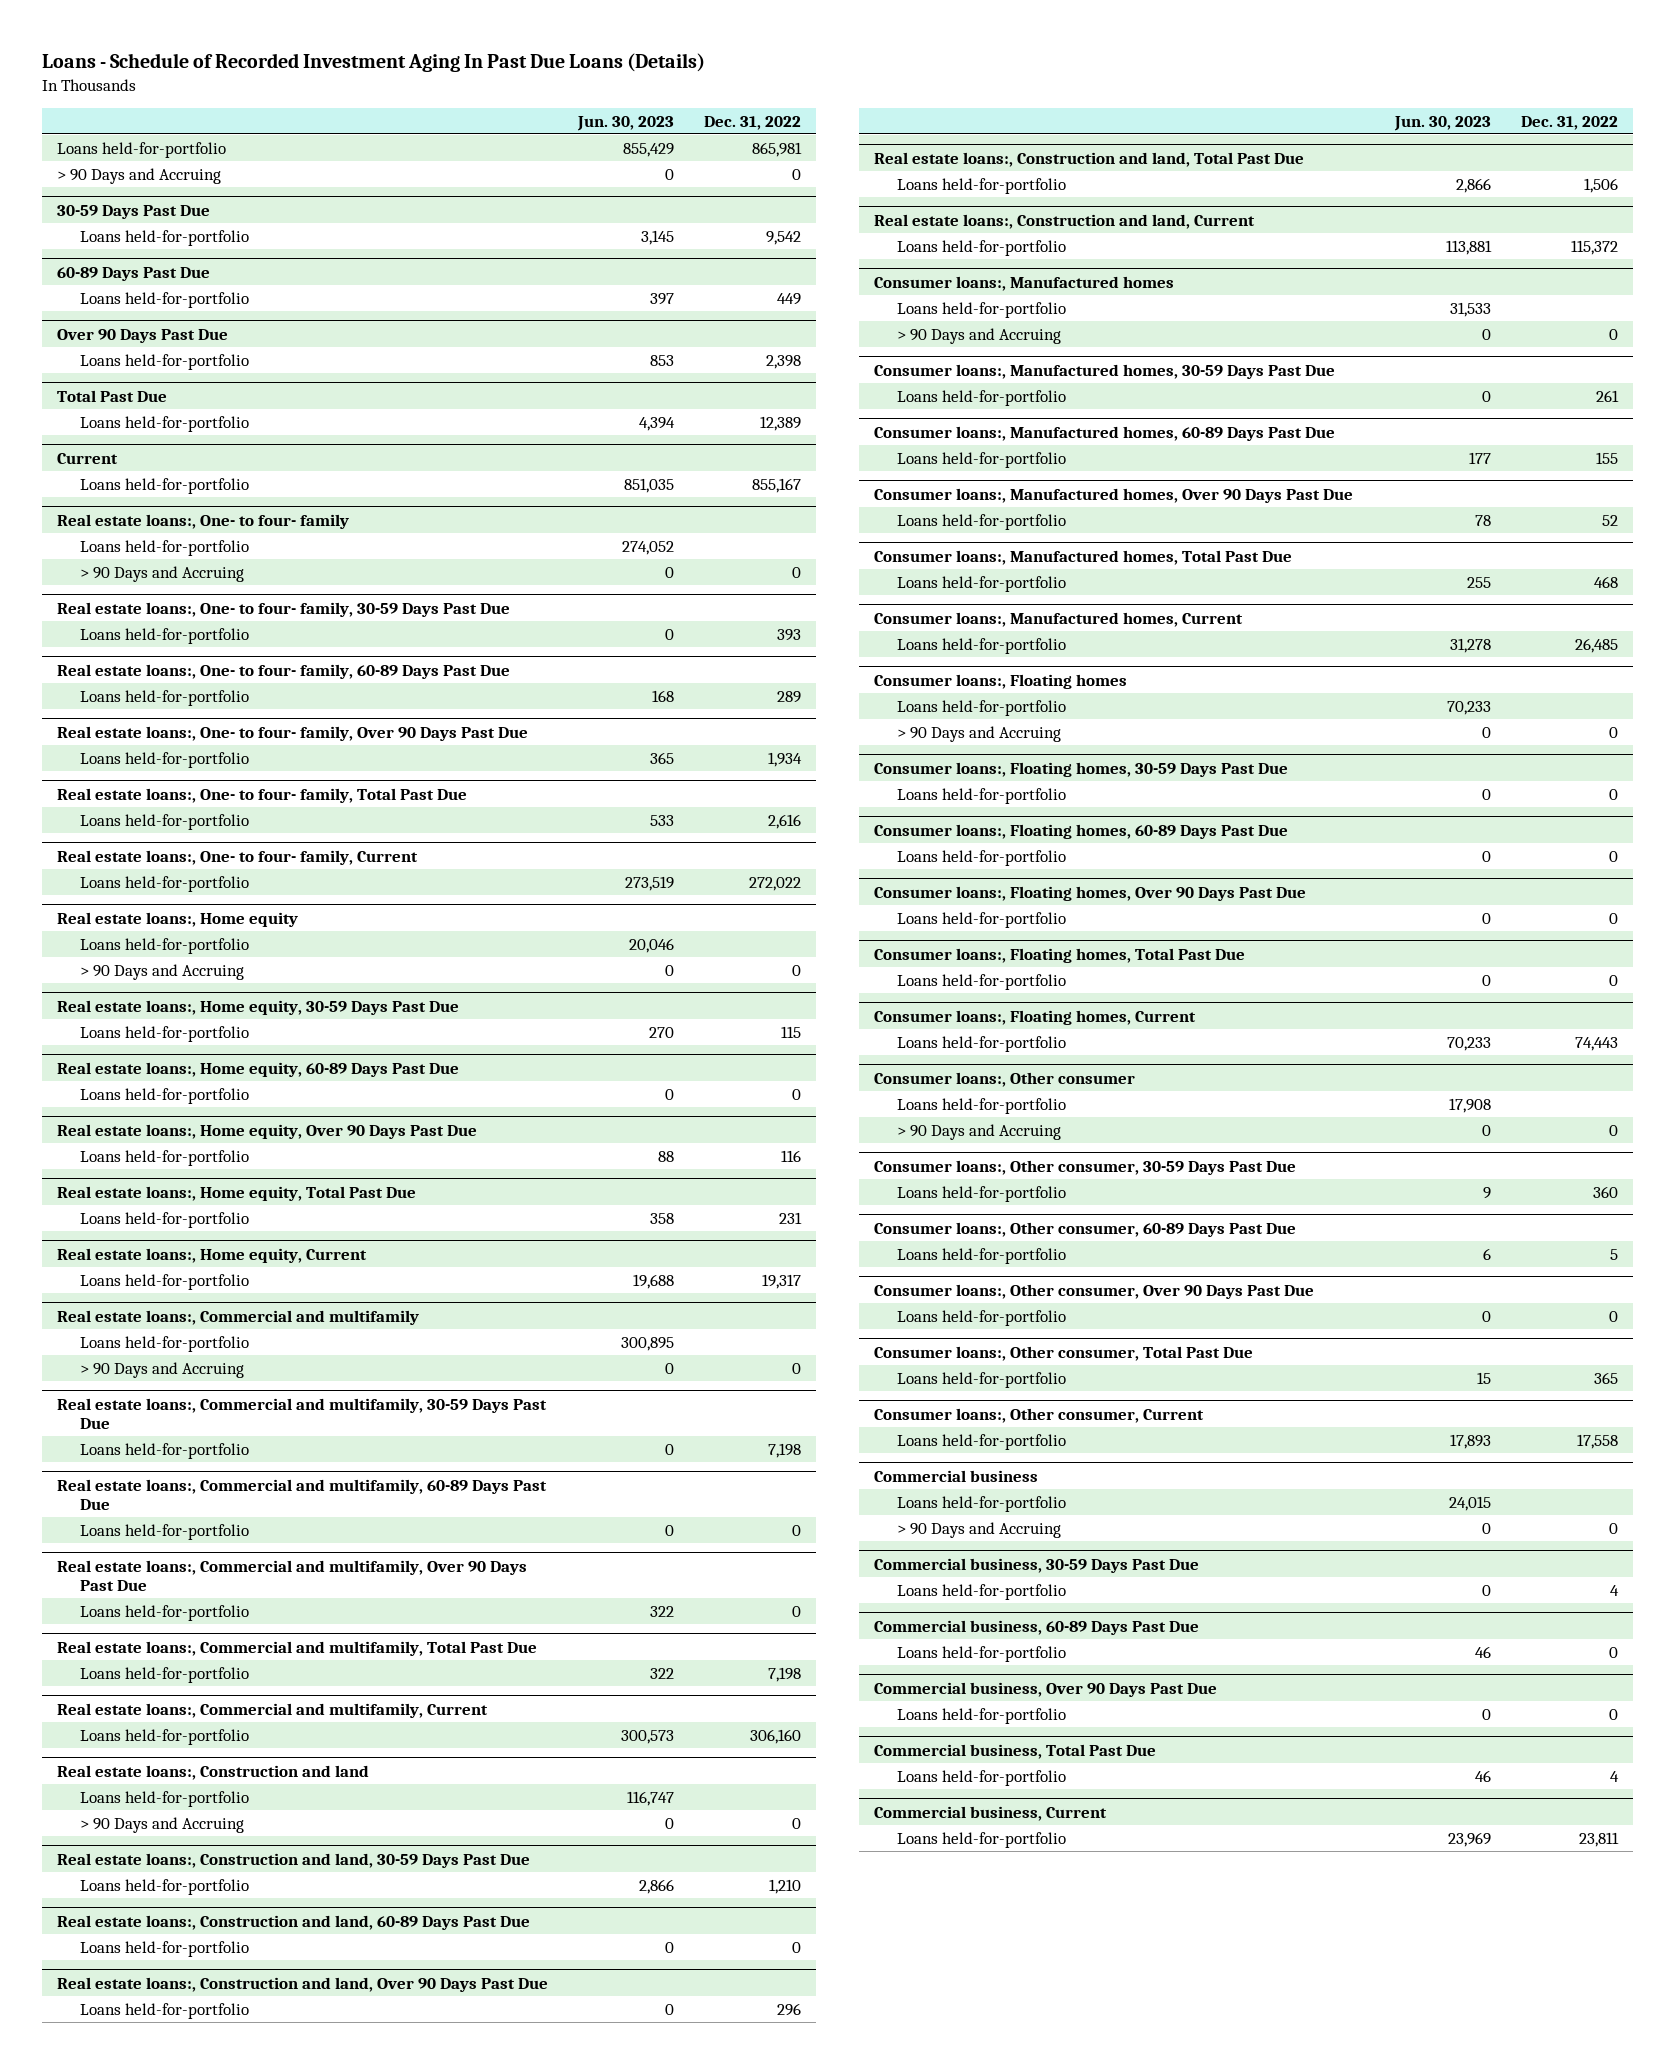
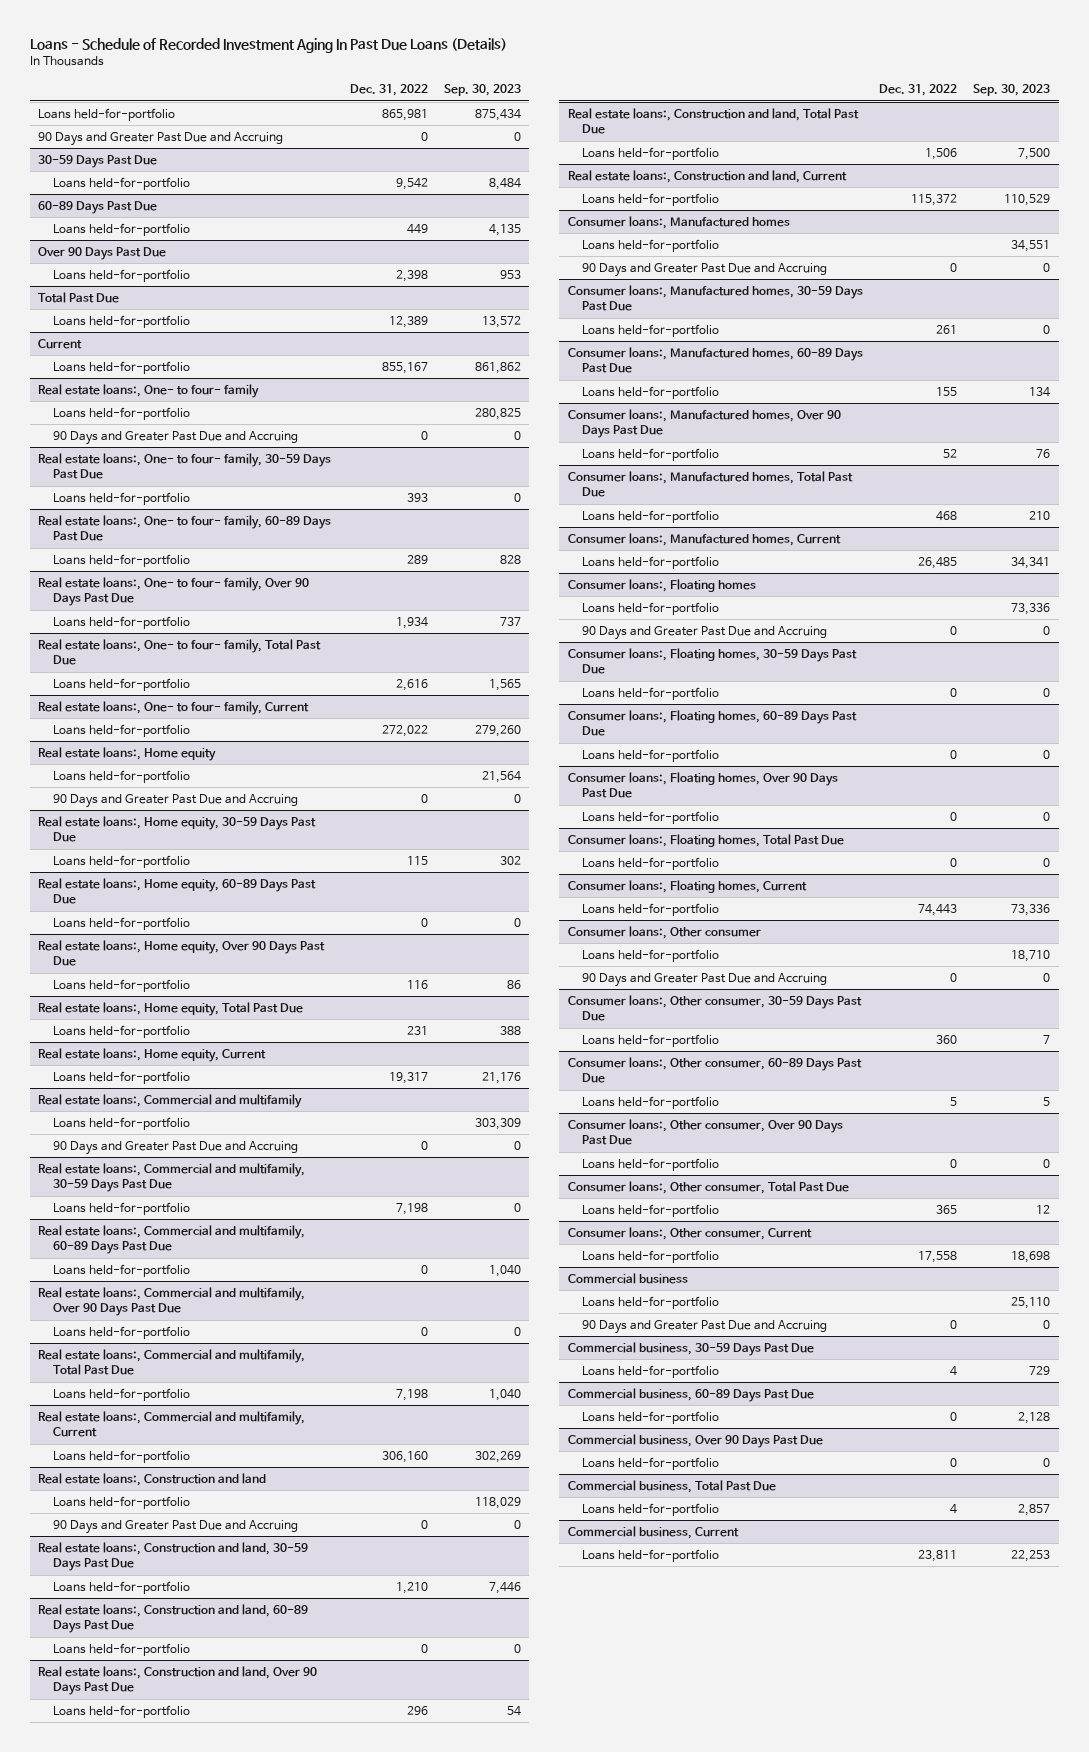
[577,115,675,131] Jun. 30, 2023 -> none
none -> [444,84,522,97] Sep. 30, 2023
[57,167,222,184] > 90 Days and Accruing -> [38,132,284,147] 90 Days and Greater Past Due and Accruing
[80,565,245,582] > 90 Days and Accruing -> [52,431,298,446] 90 Days and Greater Past Due and Accruing
[80,963,245,980] > 90 Days and Accruing -> [52,794,298,809] 90 Days and Greater Past Due and Accruing
[80,1361,245,1378] > 90 Days and Accruing -> [52,1141,298,1156] 90 Days and Greater Past Due and Accruing
[80,1816,245,1833] > 90 Days and Accruing -> [52,1520,298,1535] 90 Days and Greater Past Due and Accruing
[896,327,1061,344] > 90 Days and Accruing -> [581,263,827,278] 90 Days and Greater Past Due and Accruing
[896,725,1061,742] > 90 Days and Accruing -> [581,626,827,641] 90 Days and Greater Past Due and Accruing
[896,1123,1061,1140] > 90 Days and Accruing -> [581,973,827,988] 90 Days and Greater Past Due and Accruing
[896,1521,1061,1538] > 90 Days and Accruing -> [581,1320,827,1335] 90 Days and Greater Past Due and Accruing

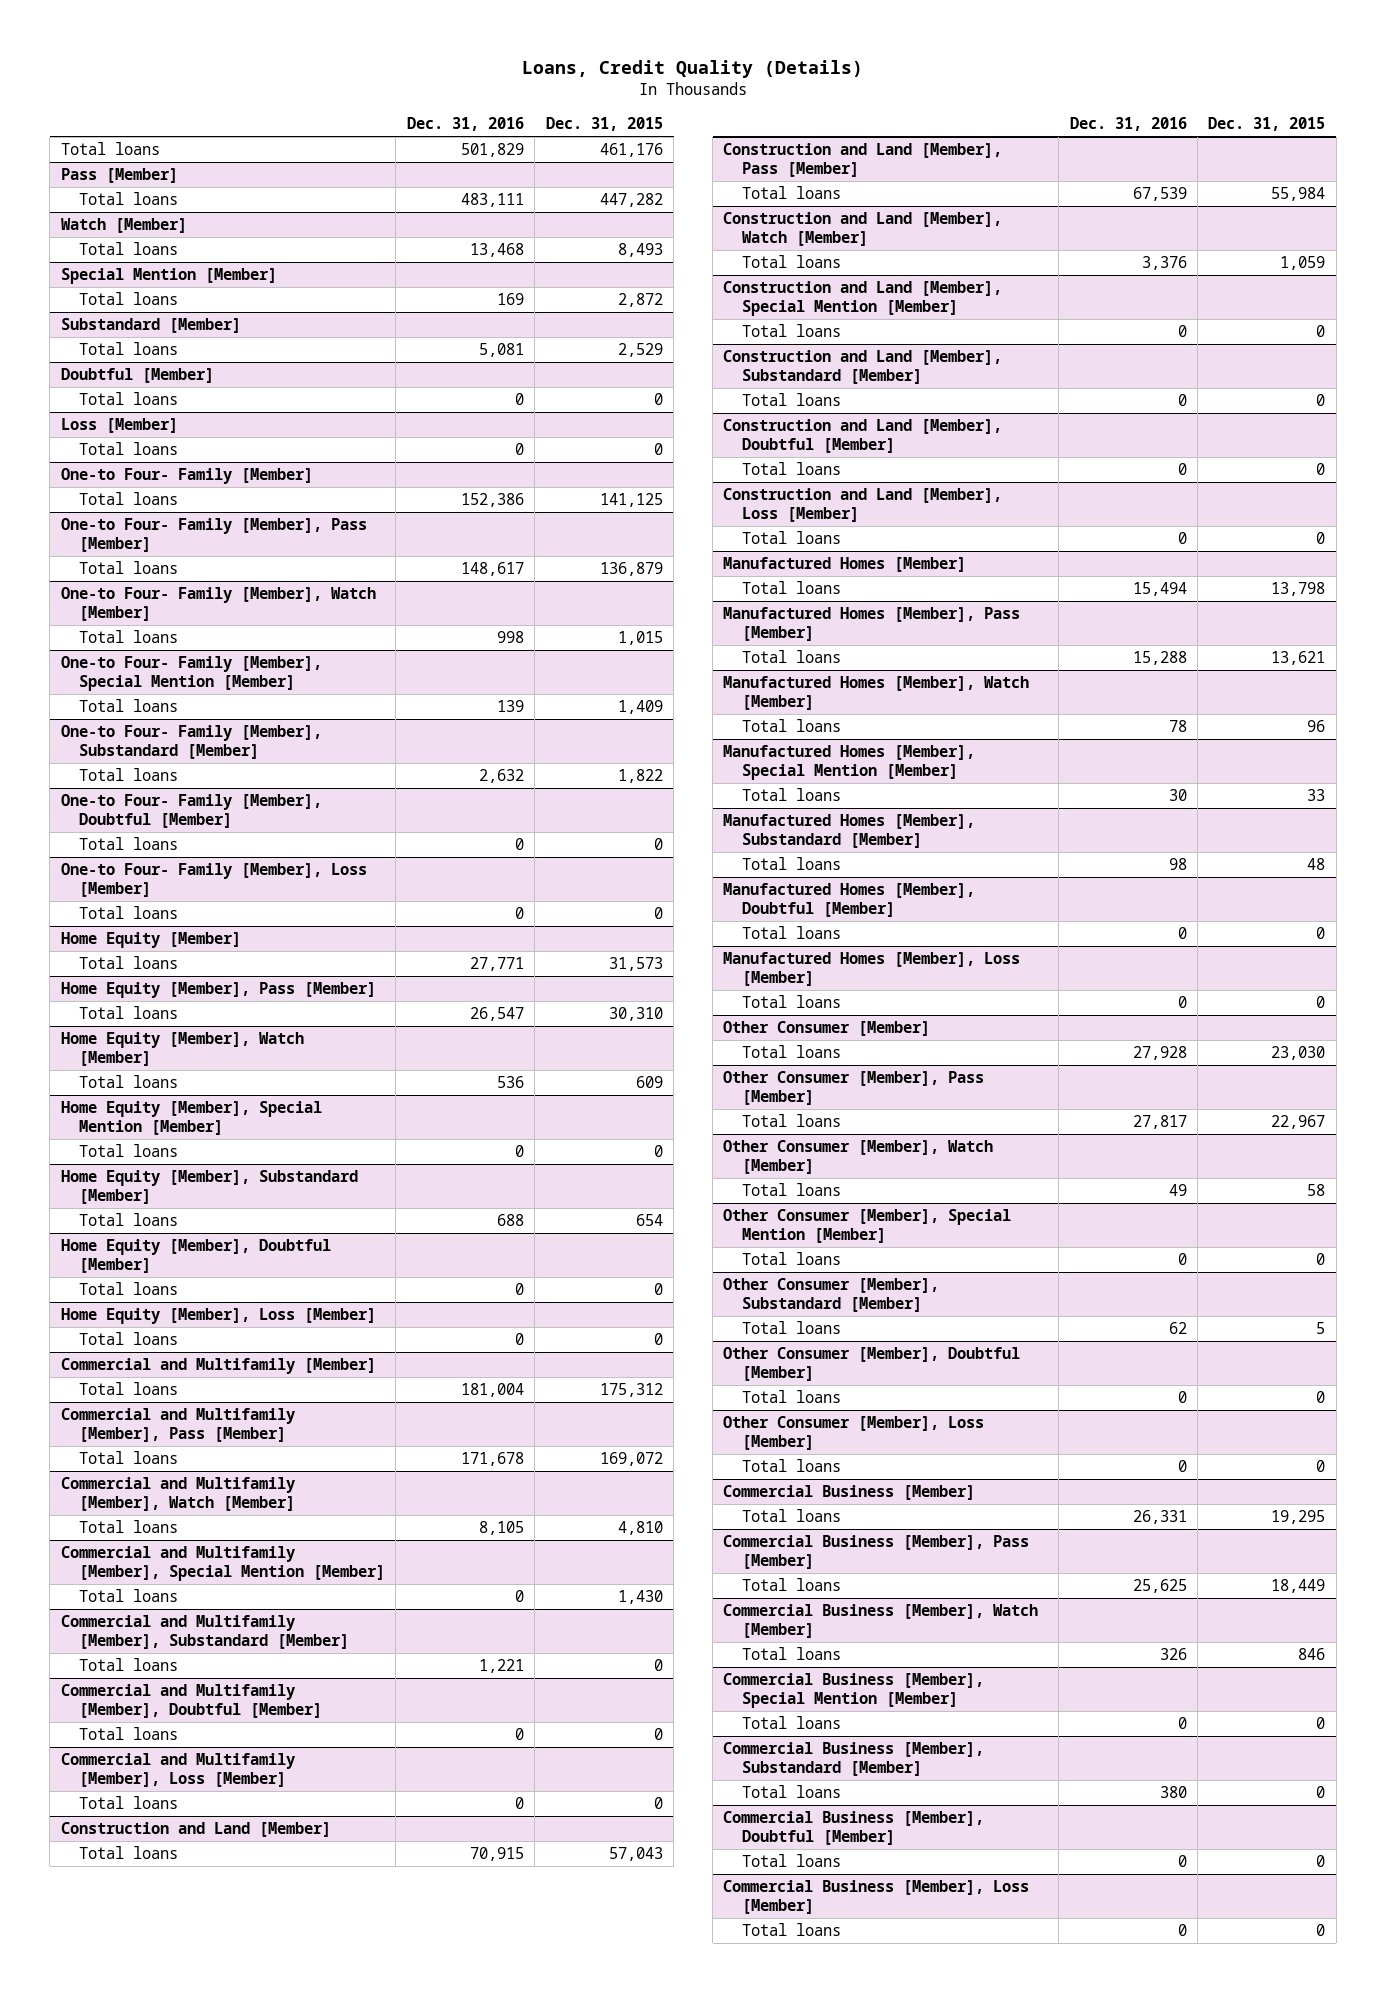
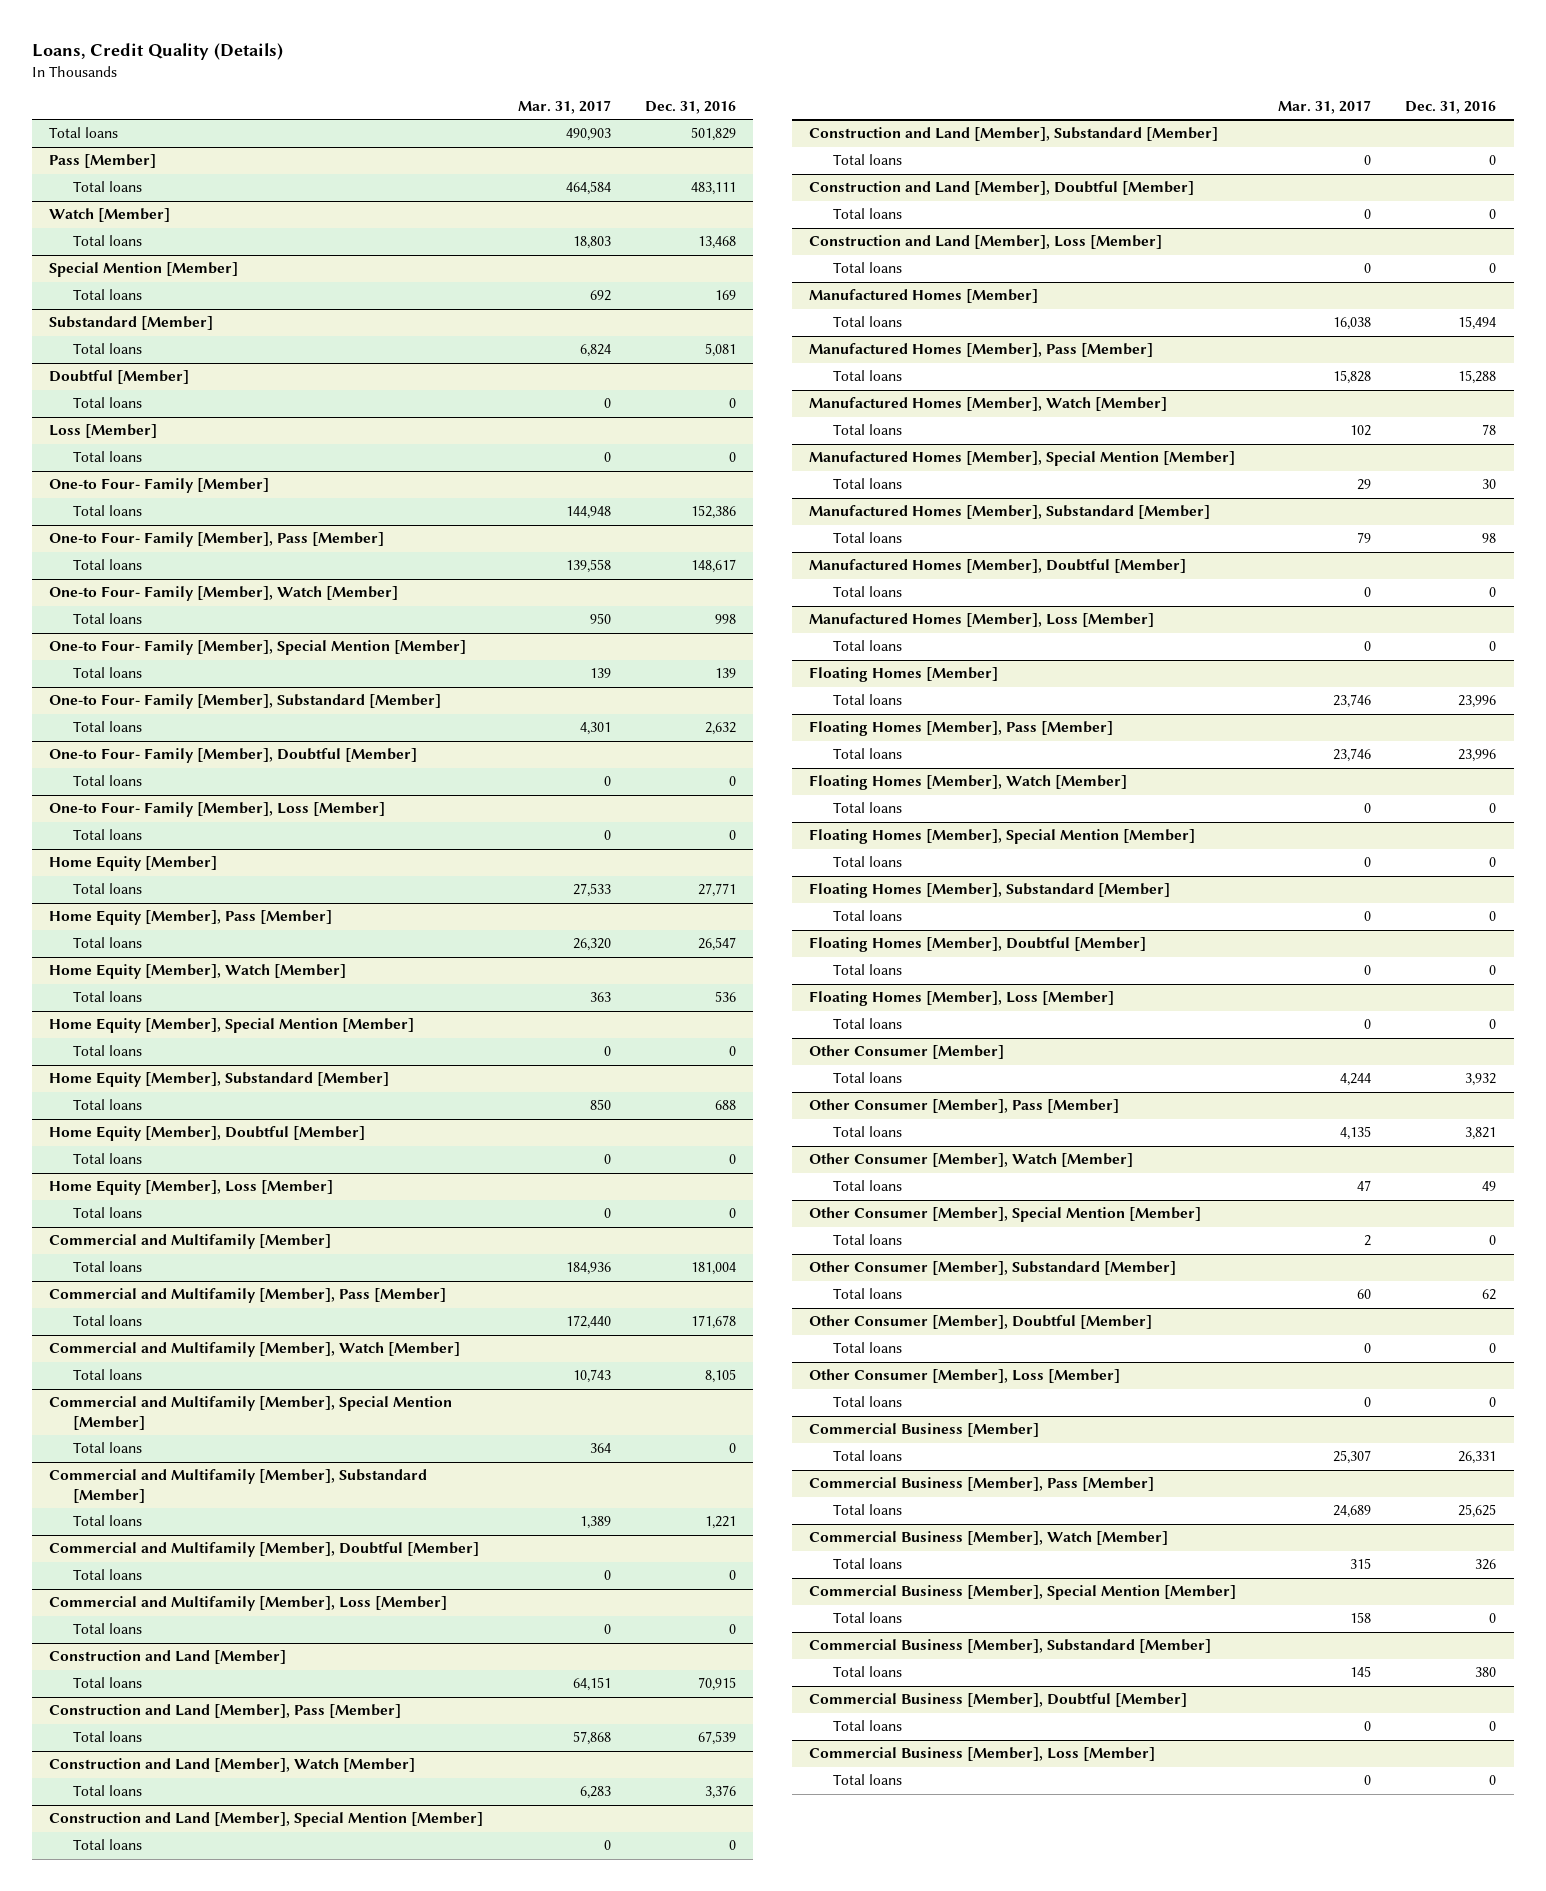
[545,116,663,131] Dec. 31, 2015 -> none
none -> [517,100,611,115] Mar. 31, 2017
none -> [809,667,999,683] Floating Homes [Member]
none -> [833,694,903,706] Total loans
none -> [809,721,1114,737] Floating Homes [Member], Pass [Member]
none -> [833,748,903,760] Total loans
none -> [809,775,1128,791] Floating Homes [Member], Watch [Member]
none -> [833,802,903,814] Total loans
none -> [809,829,1196,845] Floating Homes [Member], Special Mention [Member]
none -> [833,856,903,868] Total loans
none -> [809,883,1171,899] Floating Homes [Member], Substandard [Member]
none -> [833,910,903,922] Total loans
none -> [809,937,1147,953] Floating Homes [Member], Doubtful [Member]
none -> [833,964,903,976] Total loans
none -> [809,991,1115,1007] Floating Homes [Member], Loss [Member]
none -> [833,1018,903,1030] Total loans
[1132,1046,1187,1061] 27,928 -> [1465,1073,1497,1087] 3,932
[1132,1115,1187,1130] 27,817 -> [1465,1127,1497,1141] 3,821

